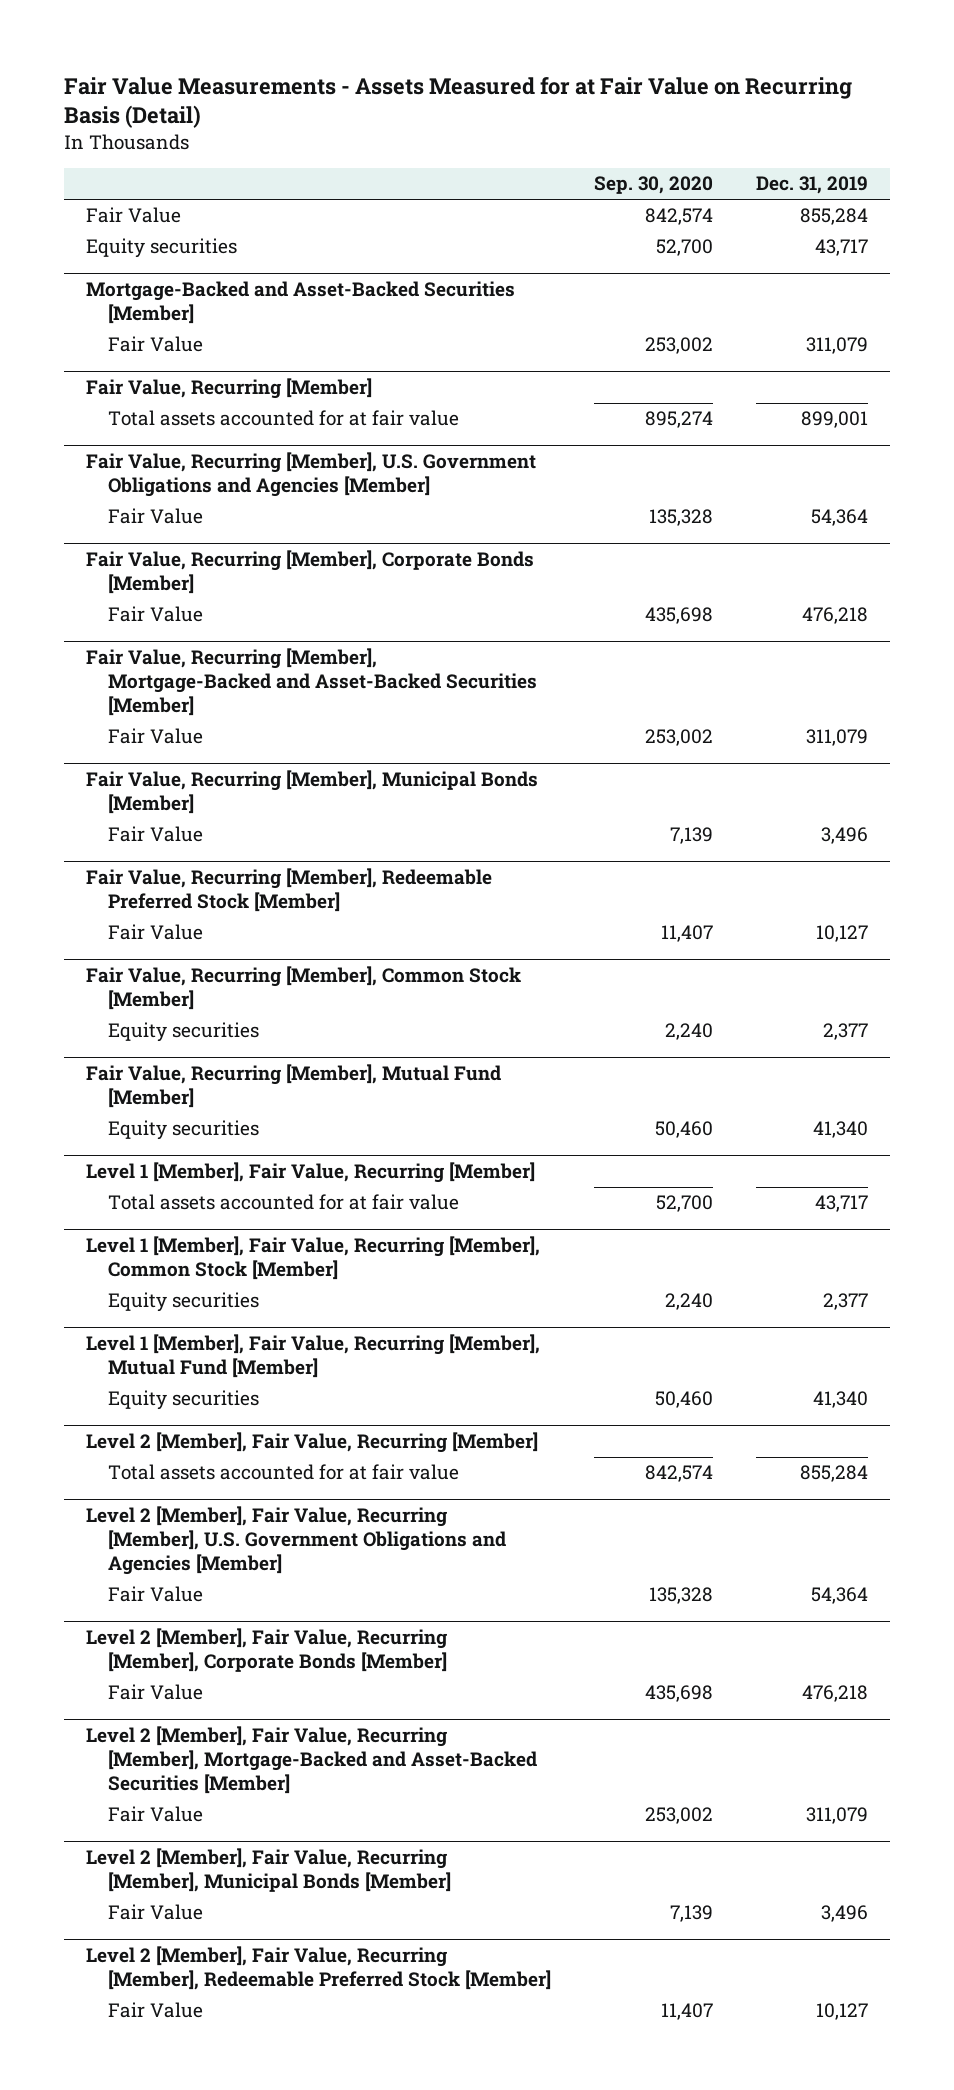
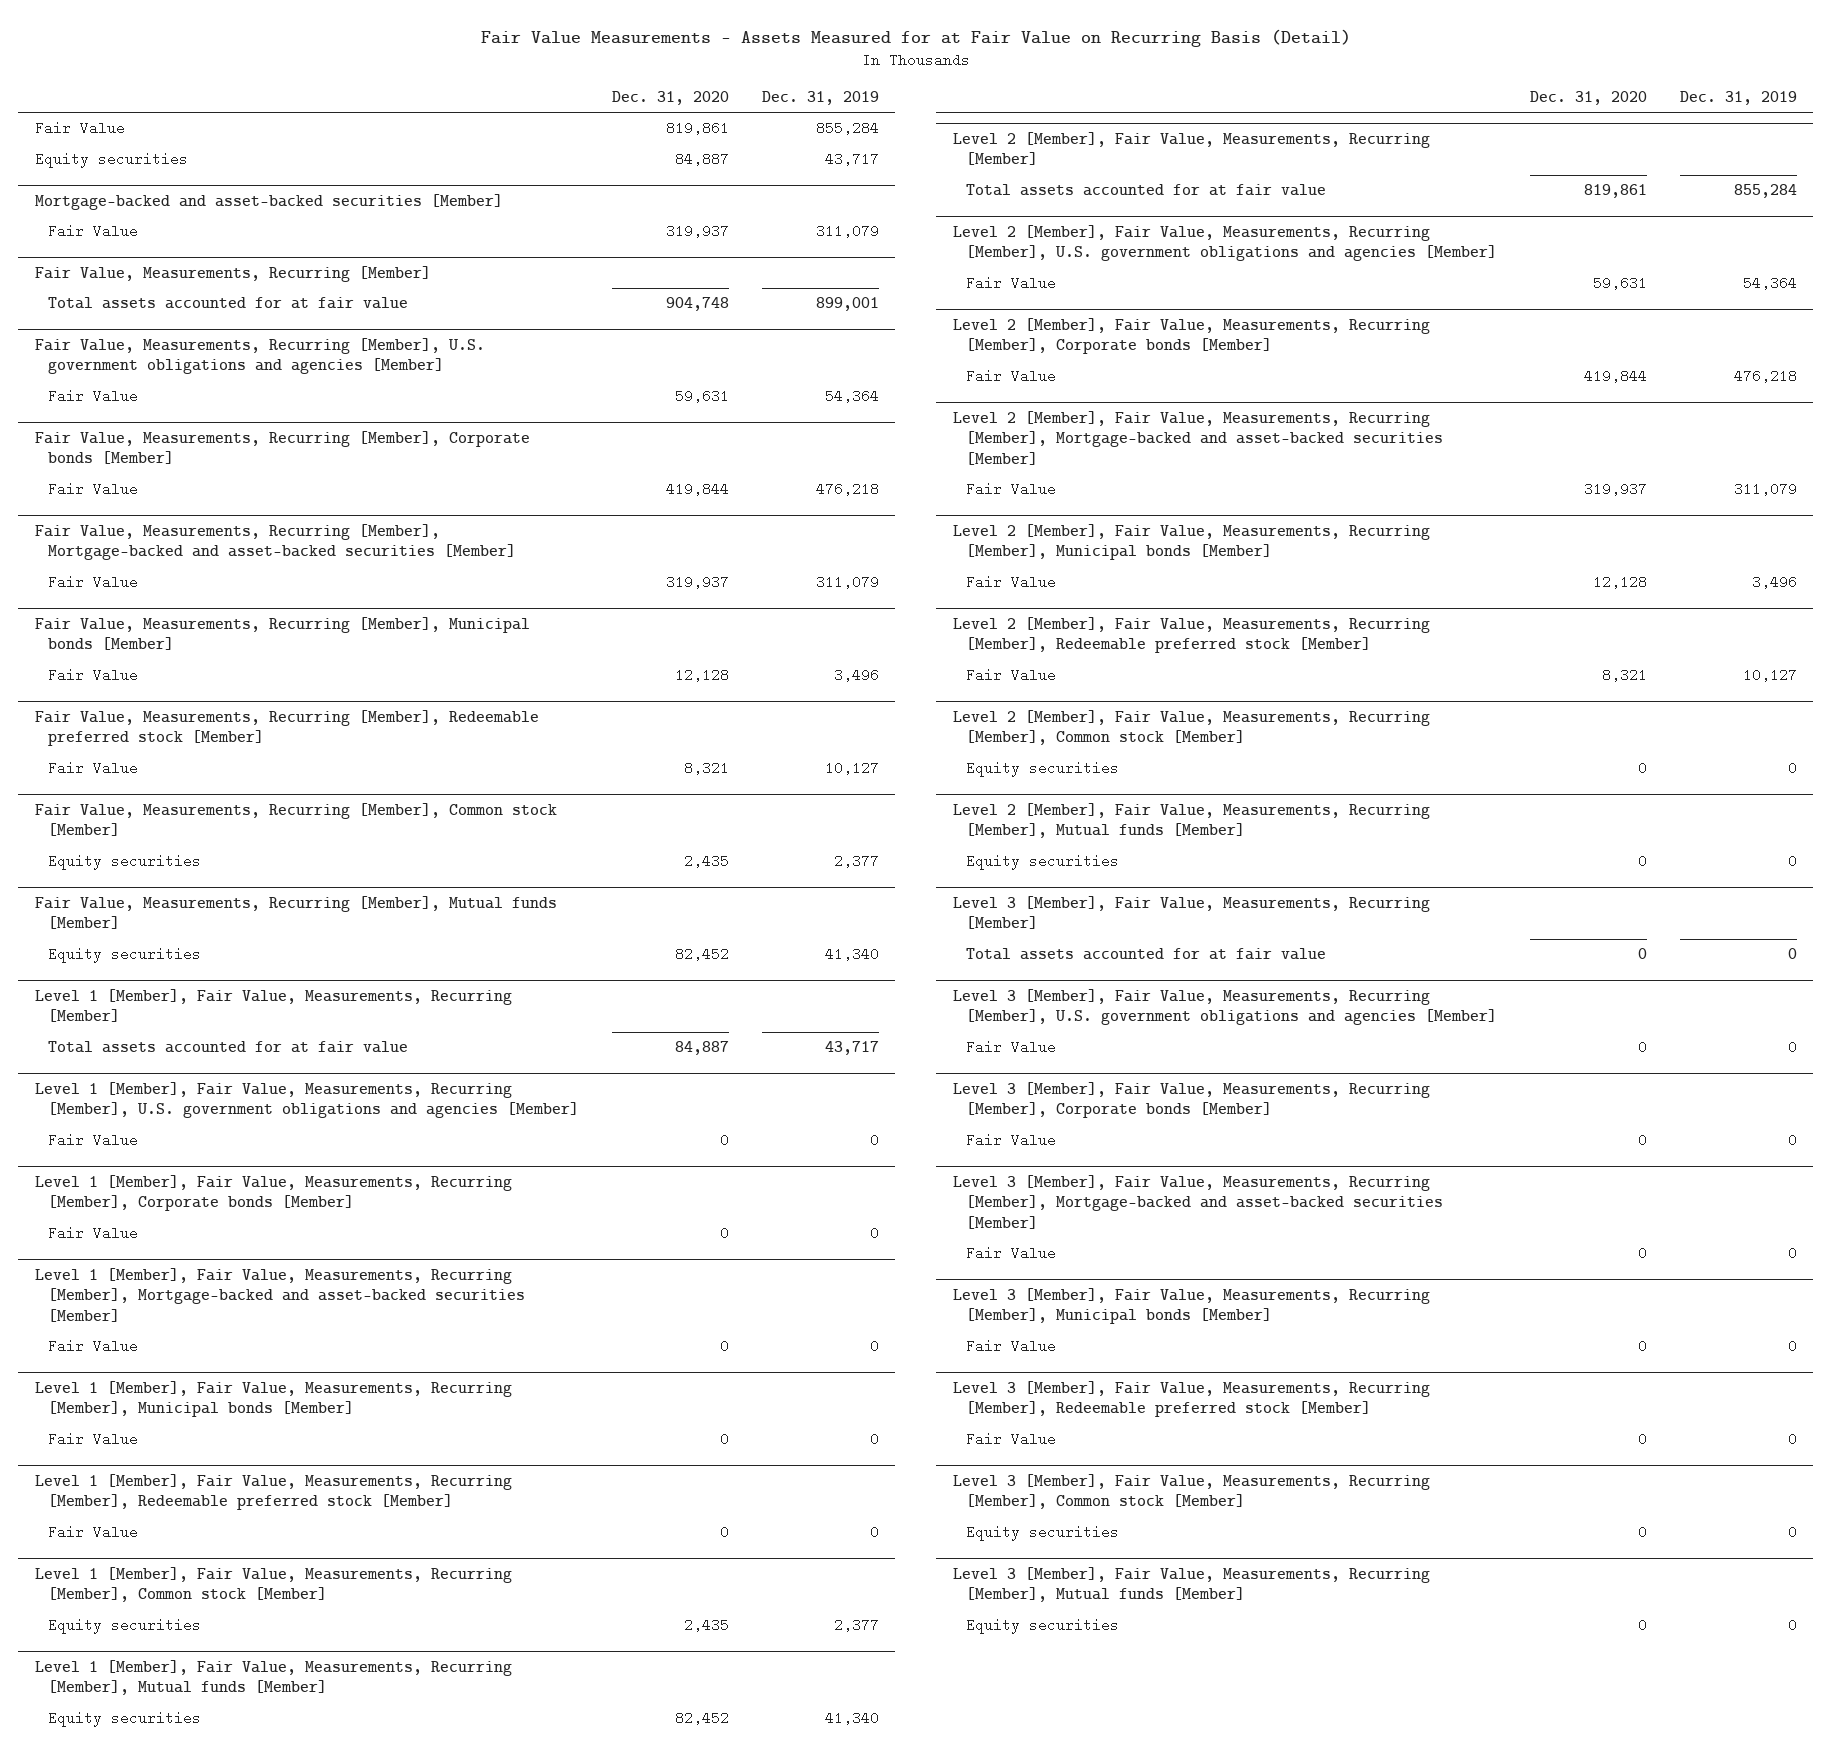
[593,176,713,195] Sep. 30, 2020 -> none
none -> [611,90,729,105] Dec. 31, 2020
[85,281,515,325] Mortgage-Backed and Asset-Backed Securities [Member] -> [34,193,503,210] Mortgage-backed and asset-backed securities [Member]
[85,378,372,400] Fair Value, Recurring [Member] -> [34,265,431,282] Fair Value, Measurements, Recurring [Member]
[85,452,536,498] Fair Value, Recurring [Member], U.S. Government Obligations and Agencies [Member] -> [34,337,485,375] Fair Value, Measurements, Recurring [Member], U.S. government obligations and agencies [Member]
[85,550,534,595] Fair Value, Recurring [Member], Corporate Bonds [Member] -> [34,430,530,465] Fair Value, Measurements, Recurring [Member], Corporate bonds [Member]
[85,648,537,716] Fair Value, Recurring [Member], Mortgage-Backed and Asset-Backed Securities [Member] -> [34,523,516,561] Fair Value, Measurements, Recurring [Member], Mortgage-backed and asset-backed securities [Member]
[85,770,538,815] Fair Value, Recurring [Member], Municipal Bonds [Member] -> [34,616,530,651] Fair Value, Measurements, Recurring [Member], Municipal bonds [Member]
[85,868,492,913] Fair Value, Recurring [Member], Redeemable Preferred Stock [Member] -> [34,709,539,747] Fair Value, Measurements, Recurring [Member], Redeemable preferred stock [Member]
[85,966,521,1011] Fair Value, Recurring [Member], Common Stock [Member] -> [34,802,557,837] Fair Value, Measurements, Recurring [Member], Common stock [Member]
[85,1064,501,1109] Fair Value, Recurring [Member], Mutual Fund [Member] -> [34,895,557,930] Fair Value, Measurements, Recurring [Member], Mutual funds [Member]
[85,1162,535,1184] Level 1 [Member], Fair Value, Recurring [Member] -> [34,988,512,1023] Level 1 [Member], Fair Value, Measurements, Recurring [Member]
none -> [34,1081,579,1119] Level 1 [Member], Fair Value, Measurements, Recurring [Member], U.S. government obligations and agencies [Member]
none -> [47,1133,138,1148] Fair Value
none -> [34,1174,512,1212] Level 1 [Member], Fair Value, Measurements, Recurring [Member], Corporate bonds [Member]
none -> [47,1226,138,1241] Fair Value
none -> [34,1267,525,1322] Level 1 [Member], Fair Value, Measurements, Recurring [Member], Mortgage-backed and asset-backed securities [Member]
none -> [47,1339,138,1354] Fair Value
none -> [34,1380,512,1418] Level 1 [Member], Fair Value, Measurements, Recurring [Member], Municipal bonds [Member]
none -> [47,1432,138,1447] Fair Value
none -> [34,1473,512,1511] Level 1 [Member], Fair Value, Measurements, Recurring [Member], Redeemable preferred stock [Member]
none -> [47,1525,138,1540] Fair Value
[85,1236,540,1281] Level 1 [Member], Fair Value, Recurring [Member], Common Stock [Member] -> [34,1566,512,1603] Level 1 [Member], Fair Value, Measurements, Recurring [Member], Common stock [Member]
[85,1334,540,1379] Level 1 [Member], Fair Value, Recurring [Member], Mutual Fund [Member] -> [34,1659,512,1696] Level 1 [Member], Fair Value, Measurements, Recurring [Member], Mutual funds [Member]
[85,1432,538,1454] Level 2 [Member], Fair Value, Recurring [Member] -> [952,131,1430,166] Level 2 [Member], Fair Value, Measurements, Recurring [Member]
[85,1506,506,1575] Level 2 [Member], Fair Value, Recurring [Member], U.S. Government Obligations and Agencies [Member] -> [952,224,1497,262] Level 2 [Member], Fair Value, Measurements, Recurring [Member], U.S. government obligations and agencies [Member]
[85,1628,447,1673] Level 2 [Member], Fair Value, Recurring [Member], Corporate Bonds [Member] -> [952,317,1430,355] Level 2 [Member], Fair Value, Measurements, Recurring [Member], Corporate bonds [Member]
[85,1726,537,1794] Level 2 [Member], Fair Value, Recurring [Member], Mortgage-Backed and Asset-Backed Securities [Member] -> [952,410,1443,465] Level 2 [Member], Fair Value, Measurements, Recurring [Member], Mortgage-backed and asset-backed securities [Member]
[85,1848,451,1893] Level 2 [Member], Fair Value, Recurring [Member], Municipal Bonds [Member] -> [952,523,1430,561] Level 2 [Member], Fair Value, Measurements, Recurring [Member], Municipal bonds [Member]
[85,1946,551,1991] Level 2 [Member], Fair Value, Recurring [Member], Redeemable Preferred Stock [Member] -> [952,616,1430,654] Level 2 [Member], Fair Value, Measurements, Recurring [Member], Redeemable preferred stock [Member]
none -> [952,709,1430,746] Level 2 [Member], Fair Value, Measurements, Recurring [Member], Common stock [Member]
none -> [965,761,1119,778] Equity securities
none -> [952,802,1430,839] Level 2 [Member], Fair Value, Measurements, Recurring [Member], Mutual funds [Member]
none -> [965,854,1119,871] Equity securities
none -> [952,895,1430,930] Level 3 [Member], Fair Value, Measurements, Recurring [Member]
none -> [965,948,1326,961] Total assets accounted for at fair value
none -> [952,988,1497,1026] Level 3 [Member], Fair Value, Measurements, Recurring [Member], U.S. government obligations and agencies [Member]
none -> [965,1040,1056,1055] Fair Value
none -> [952,1081,1430,1119] Level 3 [Member], Fair Value, Measurements, Recurring [Member], Corporate bonds [Member]
none -> [965,1133,1056,1148] Fair Value
none -> [952,1174,1443,1229] Level 3 [Member], Fair Value, Measurements, Recurring [Member], Mortgage-backed and asset-backed securities [Member]
none -> [965,1246,1056,1261] Fair Value
none -> [952,1287,1430,1325] Level 3 [Member], Fair Value, Measurements, Recurring [Member], Municipal bonds [Member]
none -> [965,1339,1056,1354] Fair Value
none -> [952,1380,1430,1418] Level 3 [Member], Fair Value, Measurements, Recurring [Member], Redeemable preferred stock [Member]
none -> [965,1432,1056,1447] Fair Value
none -> [952,1473,1430,1510] Level 3 [Member], Fair Value, Measurements, Recurring [Member], Common stock [Member]
none -> [965,1525,1119,1542] Equity securities
none -> [952,1566,1430,1603] Level 3 [Member], Fair Value, Measurements, Recurring [Member], Mutual funds [Member]
none -> [965,1618,1119,1635] Equity securities

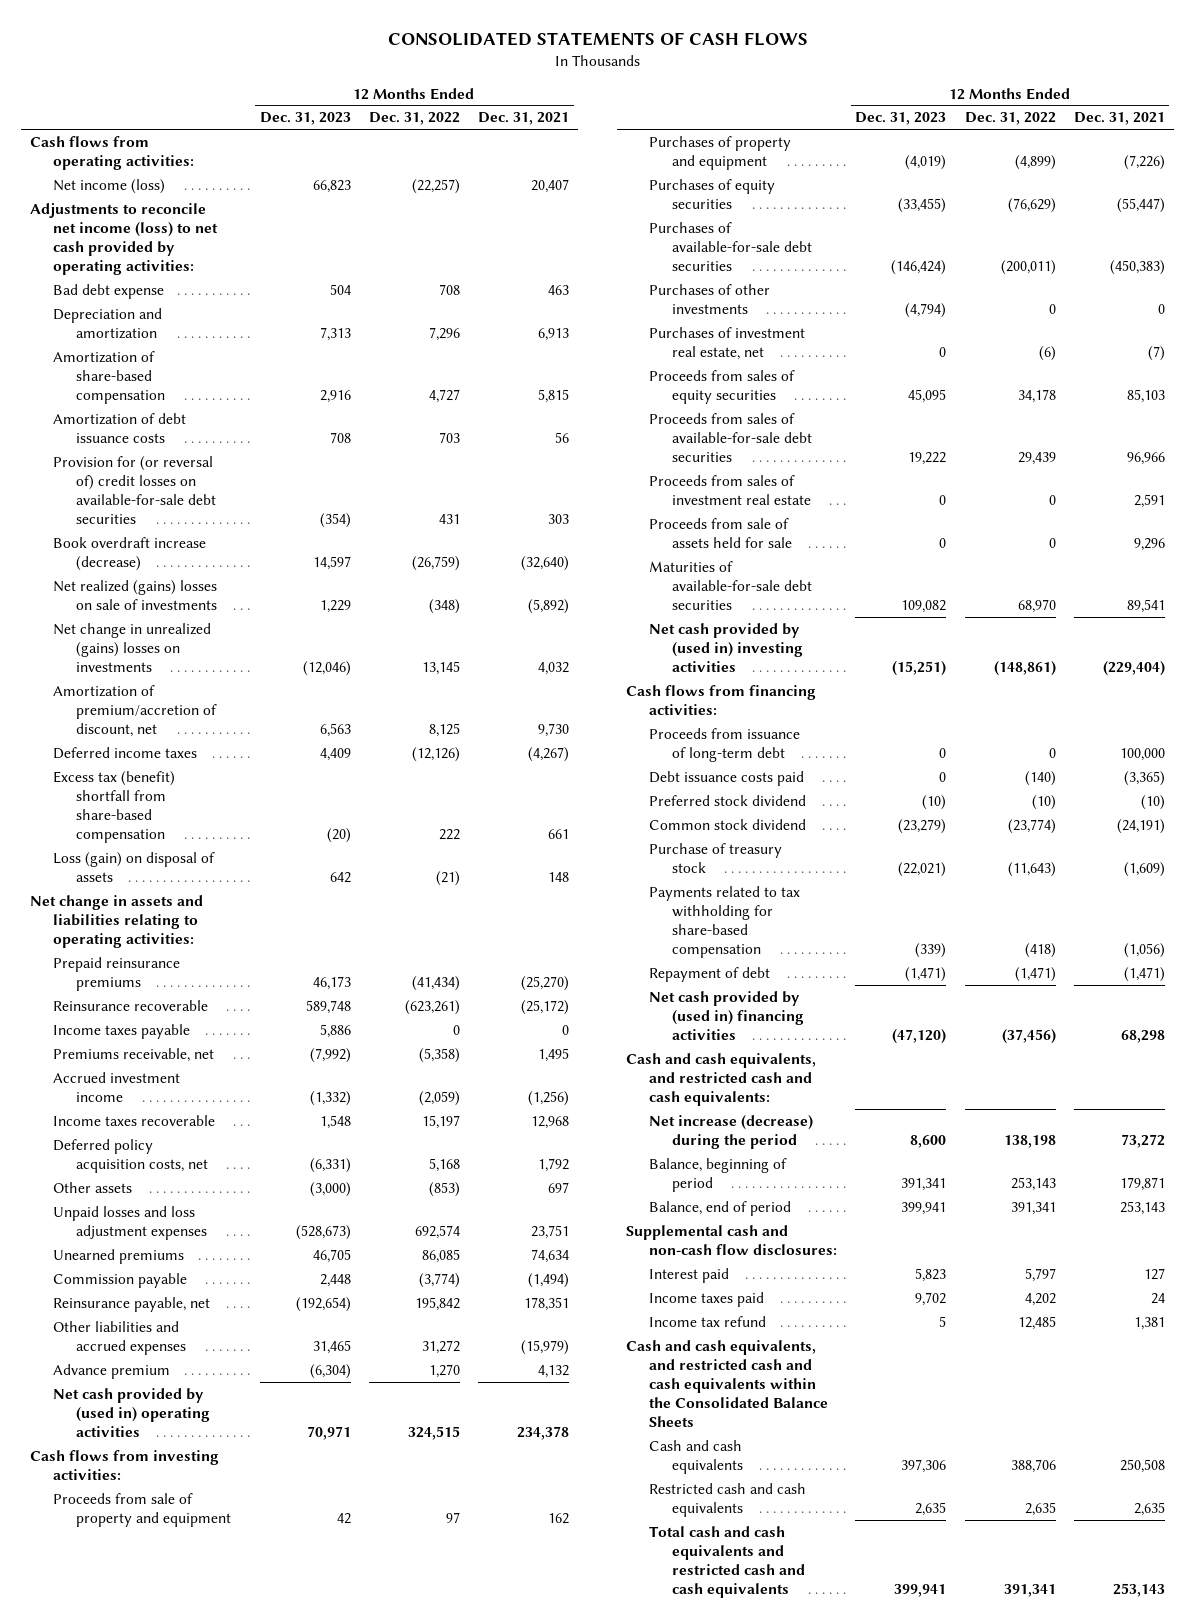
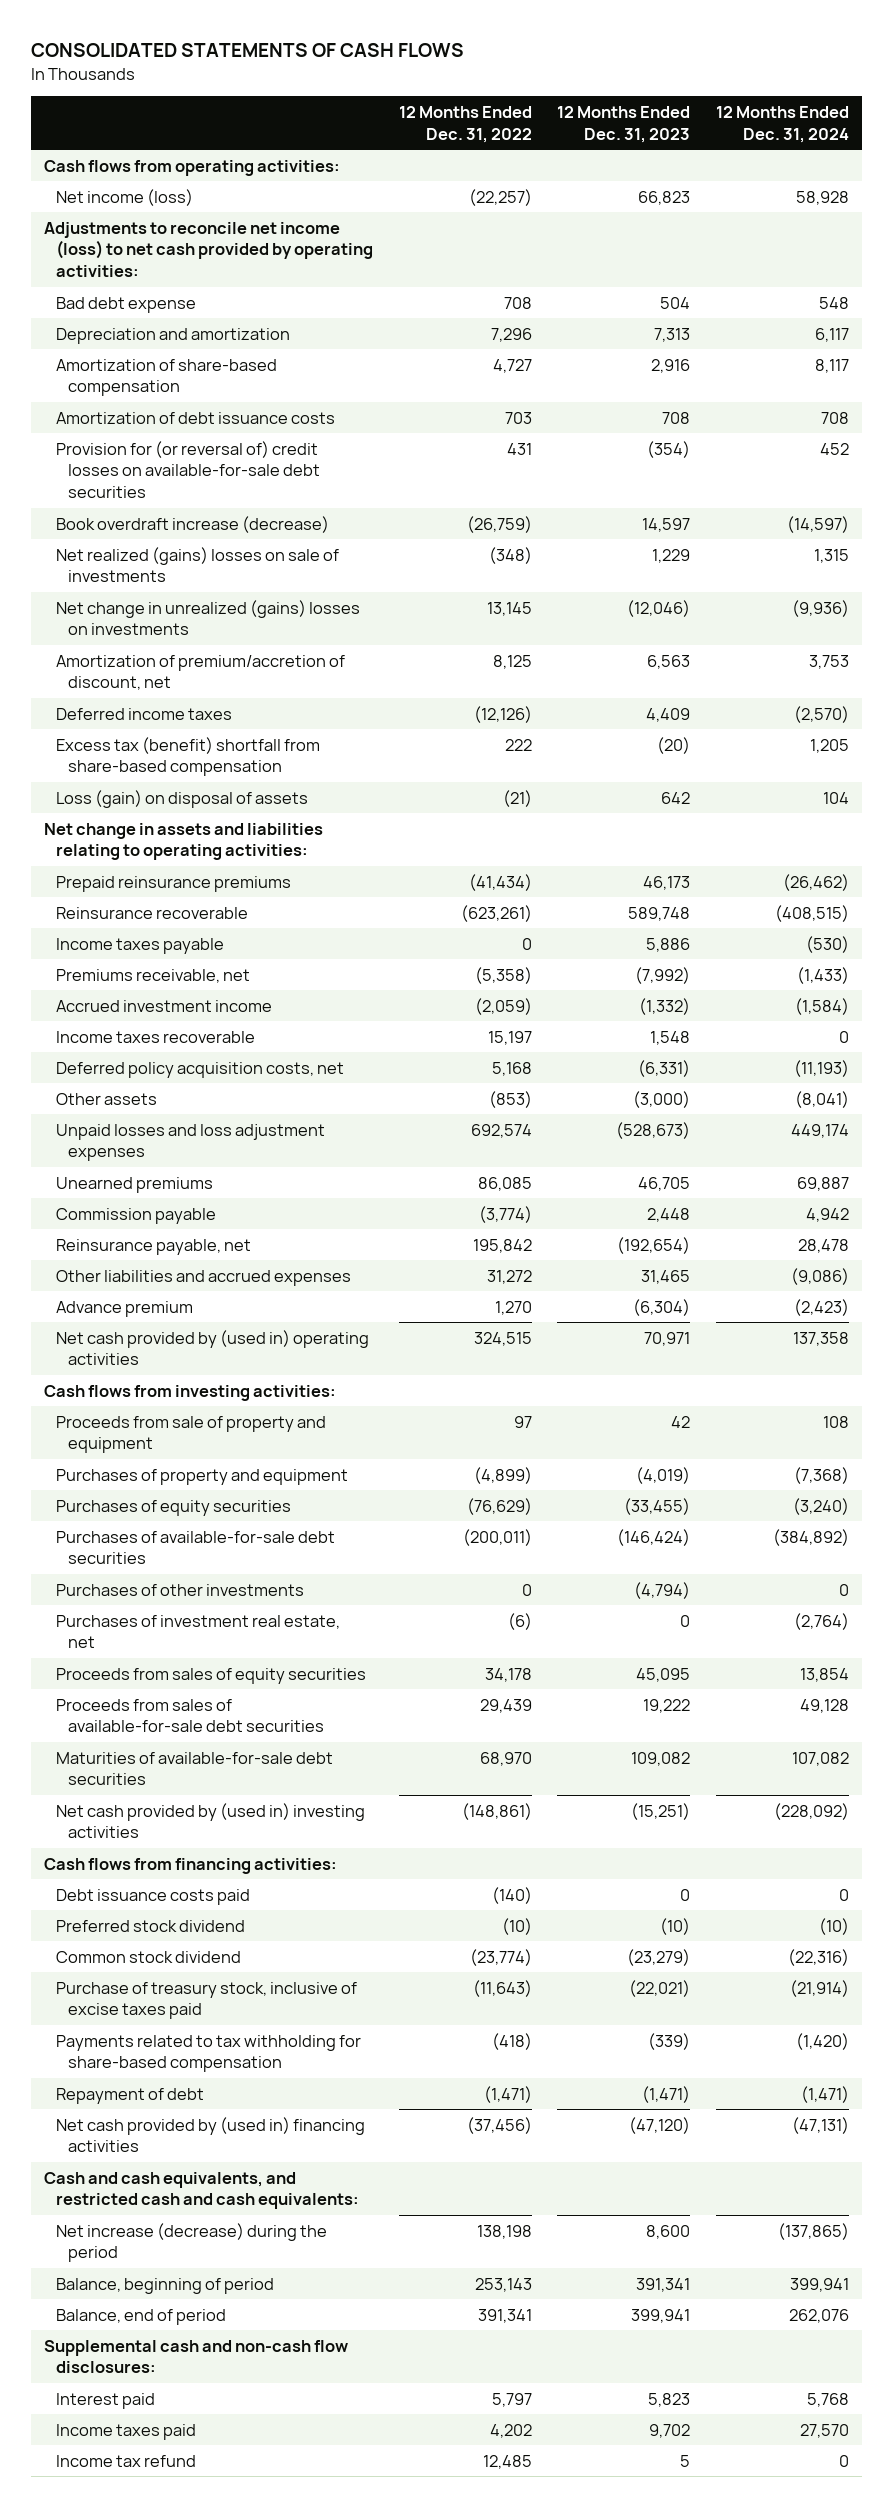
[478,112,570,126] Dec. 31, 2021 -> none
none -> [715,106,849,143] 12 Months Ended Dec. 31, 2024
[649,474,812,505] Proceeds from sales of investment real estate -> none
[649,517,793,548] Proceeds from sale of assets held for sale -> none
[649,727,801,762] Proceeds from issuance of long-term debt -> none
[649,842,783,873] Purchase of treasury stock -> [56,1981,358,2020] Purchase of treasury stock, inclusive of excise taxes paid
[626,1339,829,1428] Cash and cash equivalents, and restricted cash and cash equivalents within the Consolidated Balance Sheets -> none
[649,1439,744,1474] Cash and cash equivalents -> none
[649,1482,807,1517] Restricted cash and cash equivalents -> none
[649,1525,806,1599] Total cash and cash equivalents and restricted cash and cash equivalents -> none

